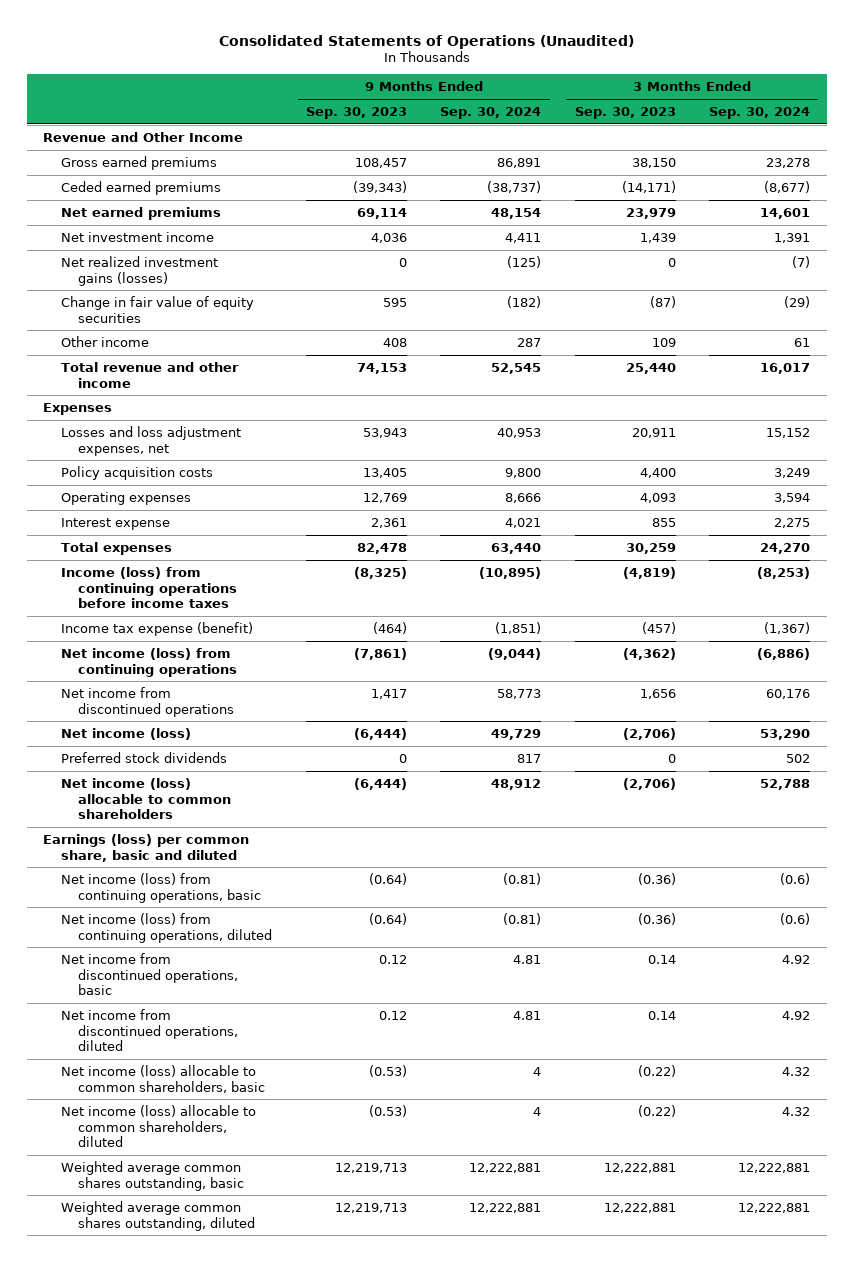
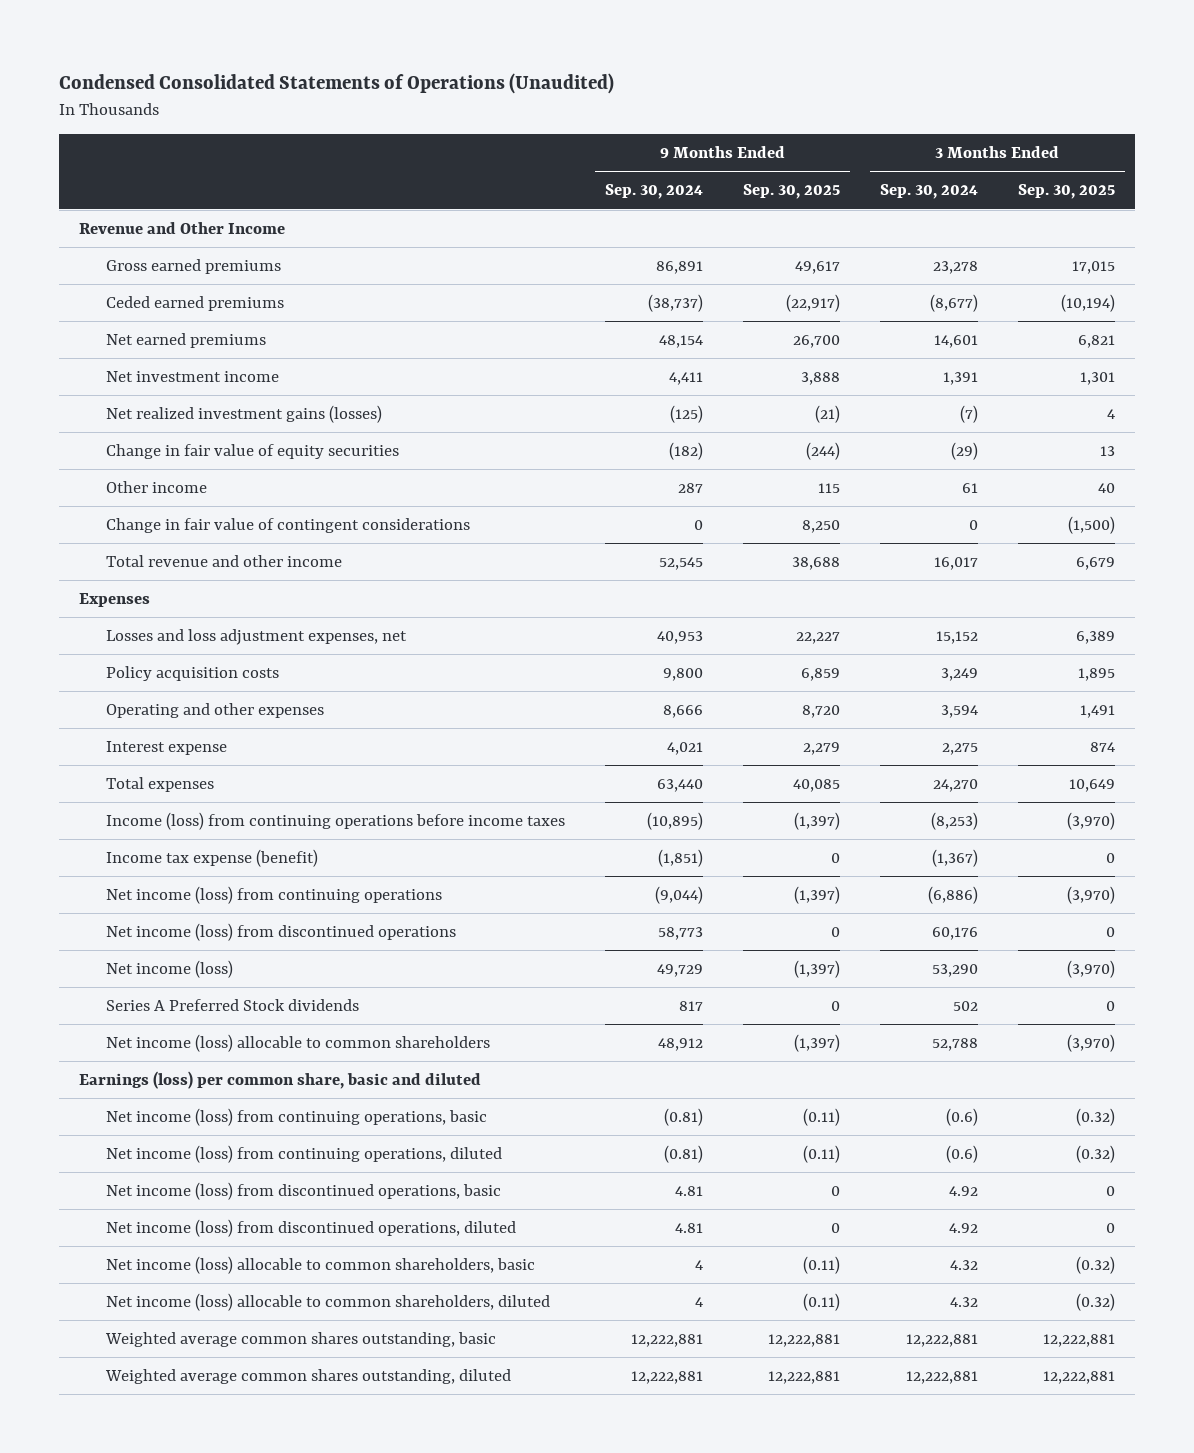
[218,34,634,49] Consolidated Statements of Operations (Unaudited) -> [59,72,615,94] Condensed Consolidated Statements of Operations (Unaudited)
[305,106,407,119] Sep. 30, 2023 -> none
[574,106,676,119] Sep. 30, 2023 -> none
none -> [743,184,841,200] Sep. 30, 2025
none -> [1017,184,1115,200] Sep. 30, 2025
none -> [106,518,471,534] Change in fair value of contingent considerations
[60,491,191,505] Operating expenses -> [106,703,325,719] Operating and other expenses
[60,686,235,717] Net income from discontinued operations -> [106,923,457,942] Net income (loss) from discontinued operations
[60,751,227,763] Preferred stock dividends -> [106,999,360,1012] Series A Preferred Stock dividends
[60,952,239,996] Net income from discontinued operations, basic -> [106,1182,502,1201] Net income (loss) from discontinued operations, basic
[60,1008,239,1052] Net income from discontinued operations, diluted -> [106,1219,517,1238] Net income (loss) from discontinued operations, diluted

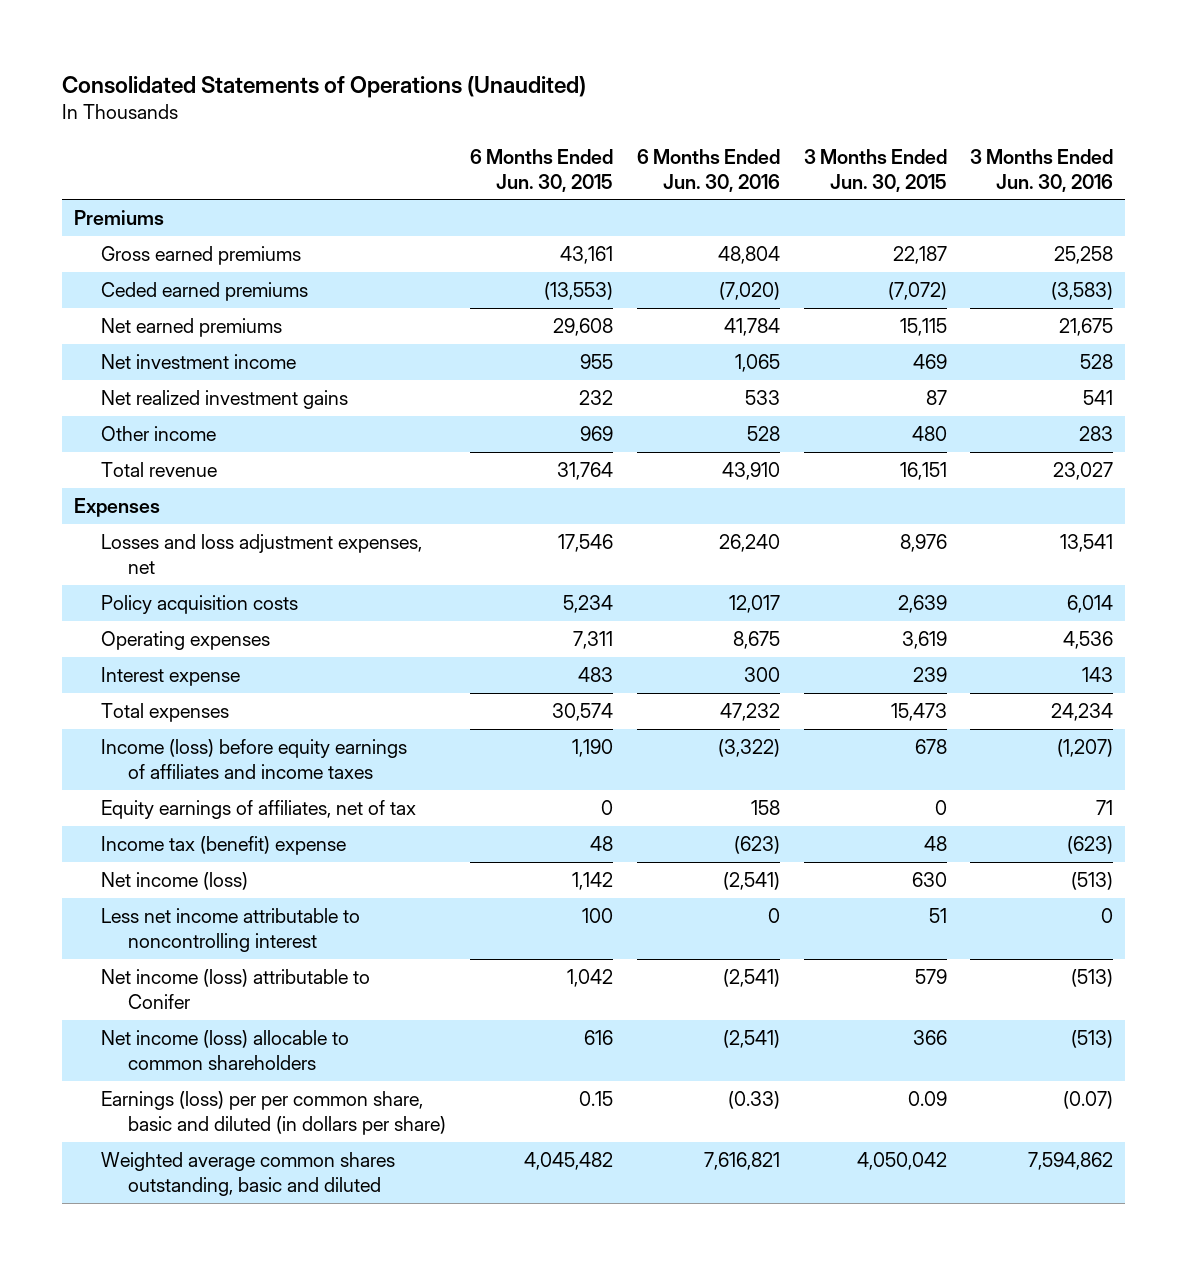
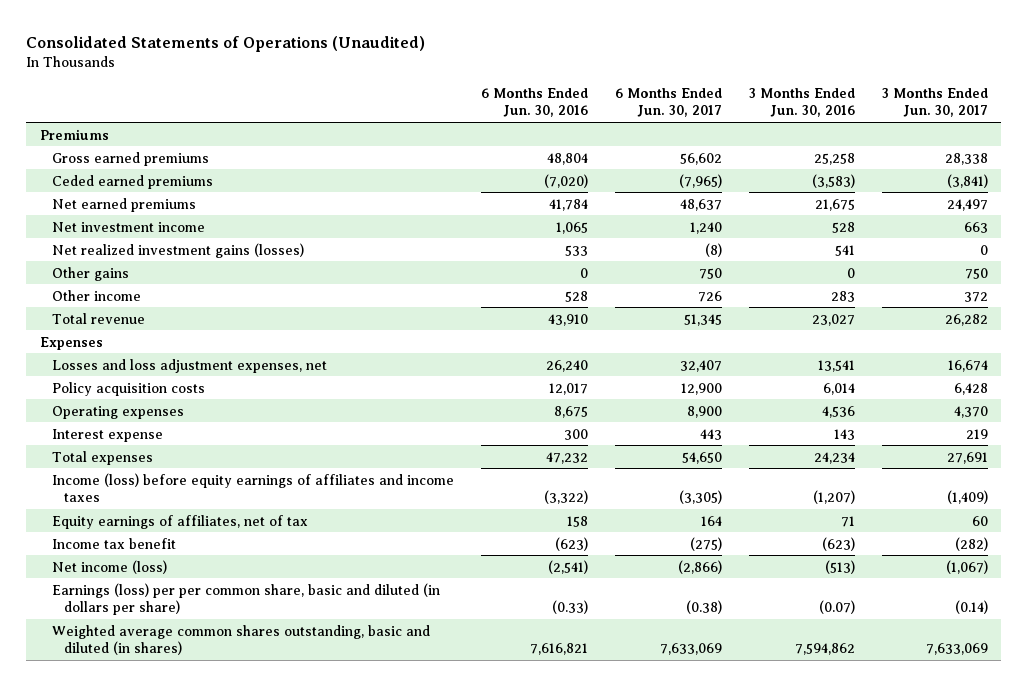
[470,148,614,192] 6 Months Ended Jun. 30, 2015 -> none
[803,148,947,192] 3 Months Ended Jun. 30, 2015 -> none
none -> [614,87,722,118] 6 Months Ended Jun. 30, 2017
none -> [881,87,988,118] 3 Months Ended Jun. 30, 2017
[101,390,349,410] Net realized investment gains -> [51,242,304,258] Net realized investment gains (losses)
none -> [51,266,129,281] Other gains
[101,836,347,856] Income tax (benefit) expense -> [51,537,176,549] Income tax benefit
[101,908,361,953] Less net income attributable to noncontrolling interest -> none
[101,969,371,1010] Net income (loss) attributable to Conifer -> none
[101,1030,350,1071] Net income (loss) allocable to common shareholders -> none
[101,1152,396,1197] Weighted average common shares outstanding, basic and diluted -> [51,624,430,656] Weighted average common shares outstanding, basic and diluted (in shares)

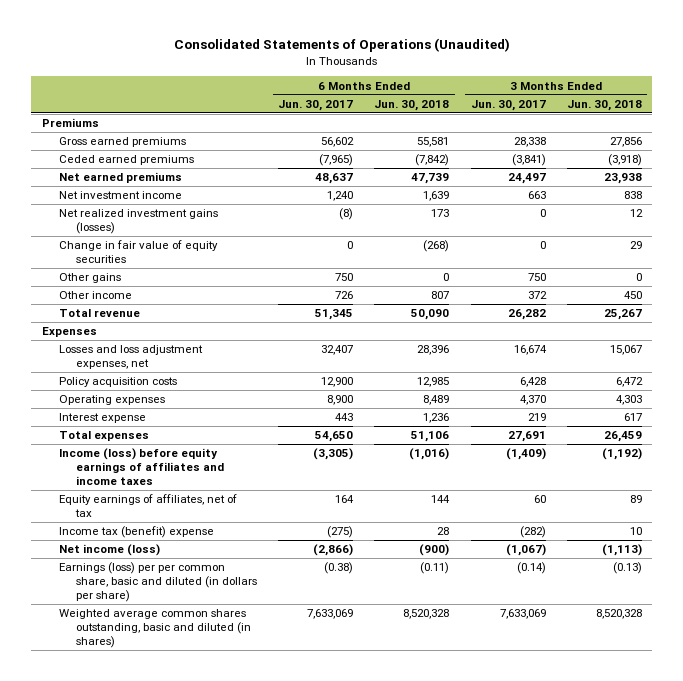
[480,87,588,118] 6 Months Ended Jun. 30, 2016 -> none
[748,87,855,118] 3 Months Ended Jun. 30, 2016 -> none
none -> [374,99,450,111] Jun. 30, 2018
none -> [566,99,642,111] Jun. 30, 2018
none -> [58,240,218,264] Change in fair value of equity securities
[51,537,176,549] Income tax benefit -> [58,526,214,539] Income tax (benefit) expense

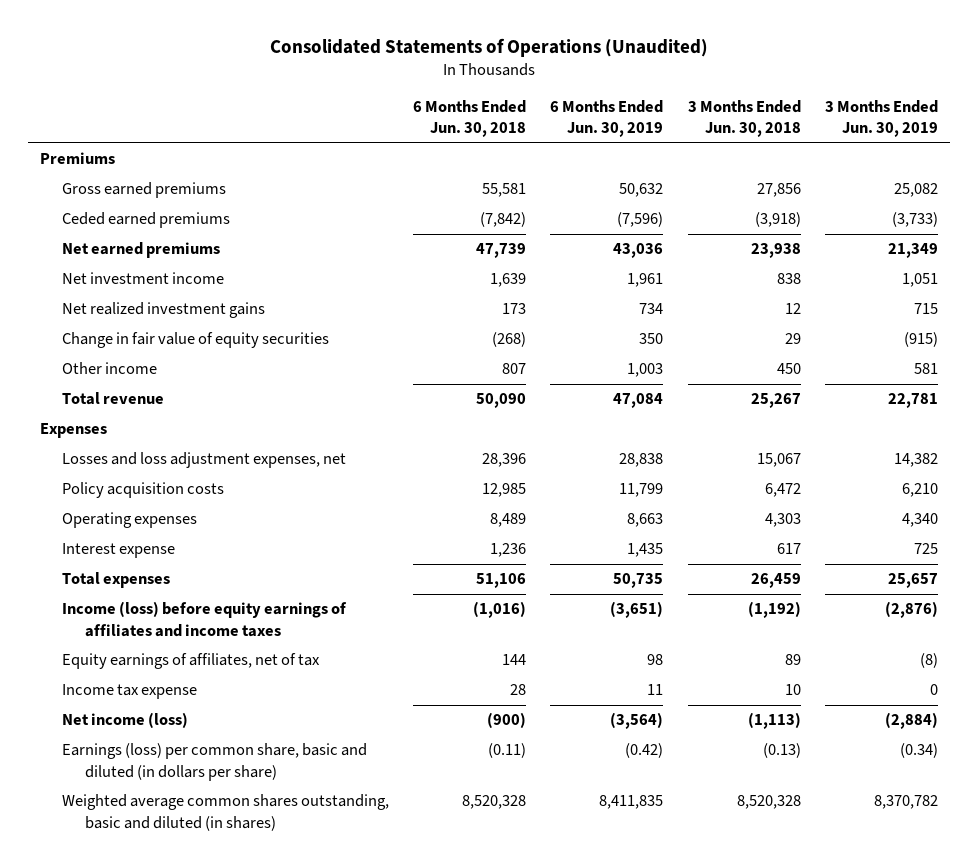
[278,99,354,111] Jun. 30, 2017 -> none
[470,99,546,111] Jun. 30, 2017 -> none
none -> [550,100,664,138] 6 Months Ended Jun. 30, 2019
none -> [824,100,938,138] 3 Months Ended Jun. 30, 2019
[58,209,218,235] Net realized investment gains (losses) -> [62,302,266,319] Net realized investment gains
[58,273,121,284] Other gains -> none
[58,526,214,539] Income tax (benefit) expense -> [62,684,198,700] Income tax expense
[58,562,257,602] Earnings (loss) per per common share, basic and diluted (in dollars per share) -> [62,743,368,781] Earnings (loss) per common share, basic and diluted (in dollars per share)

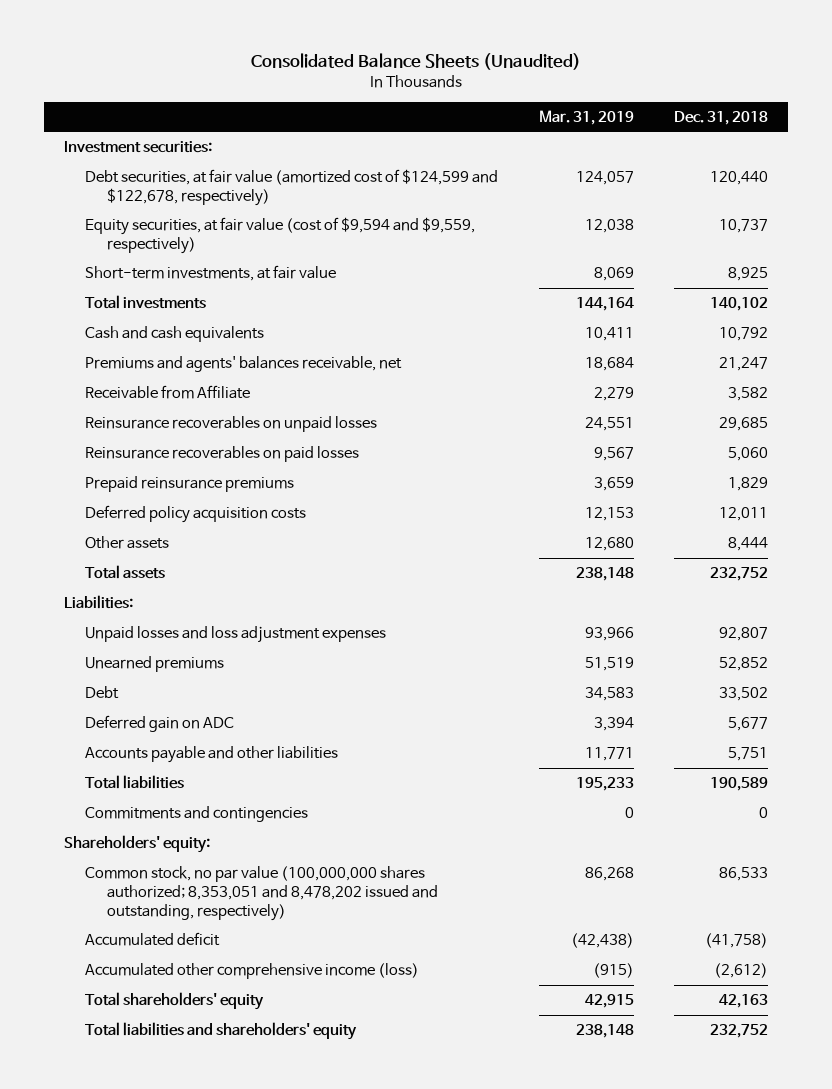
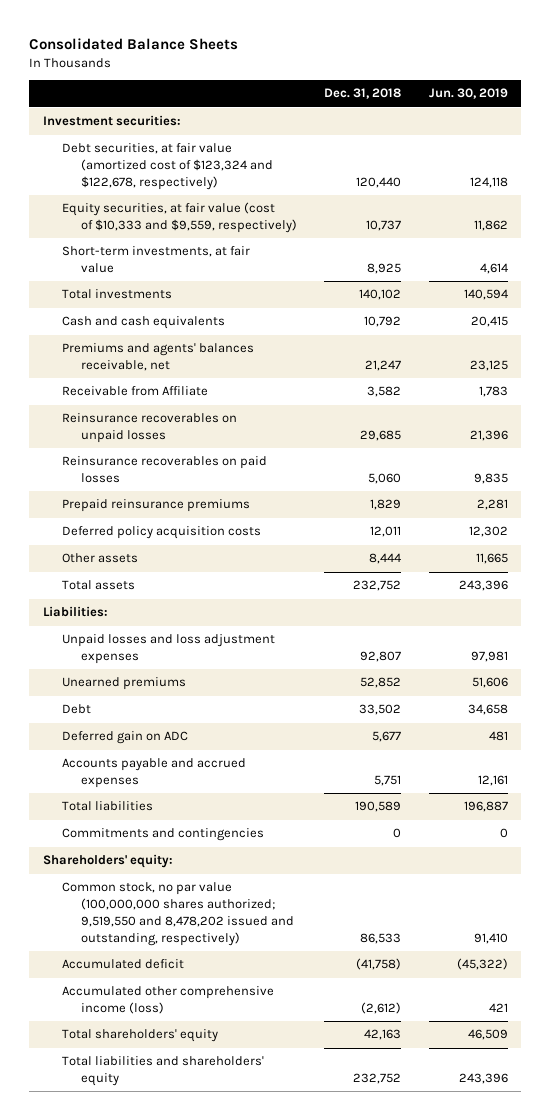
[250,53,581,71] Consolidated Balance Sheets (Unaudited) -> [29,38,239,51] Consolidated Balance Sheets
[538,109,634,125] Mar. 31, 2019 -> none
none -> [428,88,508,100] Jun. 30, 2019
[85,169,499,206] Debt securities, at fair value (amortized cost of $124,599 and $122,678, respectively) -> [61,143,274,190] Debt securities, at fair value (amortized cost of $123,324 and $122,678, respectively)
[85,217,476,254] Equity securities, at fair value (cost of $9,594 and $9,559, respectively) -> [61,202,298,234] Equity securities, at fair value (cost of $10,333 and $9,559, respectively)
[85,746,339,764] Accounts payable and other liabilities -> [61,758,246,789] Accounts payable and accrued expenses
[85,866,438,921] Common stock, no par value (100,000,000 shares authorized; 8,353,051 and 8,478,202 issued and outstanding, respectively) -> [61,882,295,946] Common stock, no par value (100,000,000 shares authorized; 9,519,550 and 8,478,202 issued and outstanding, respectively)

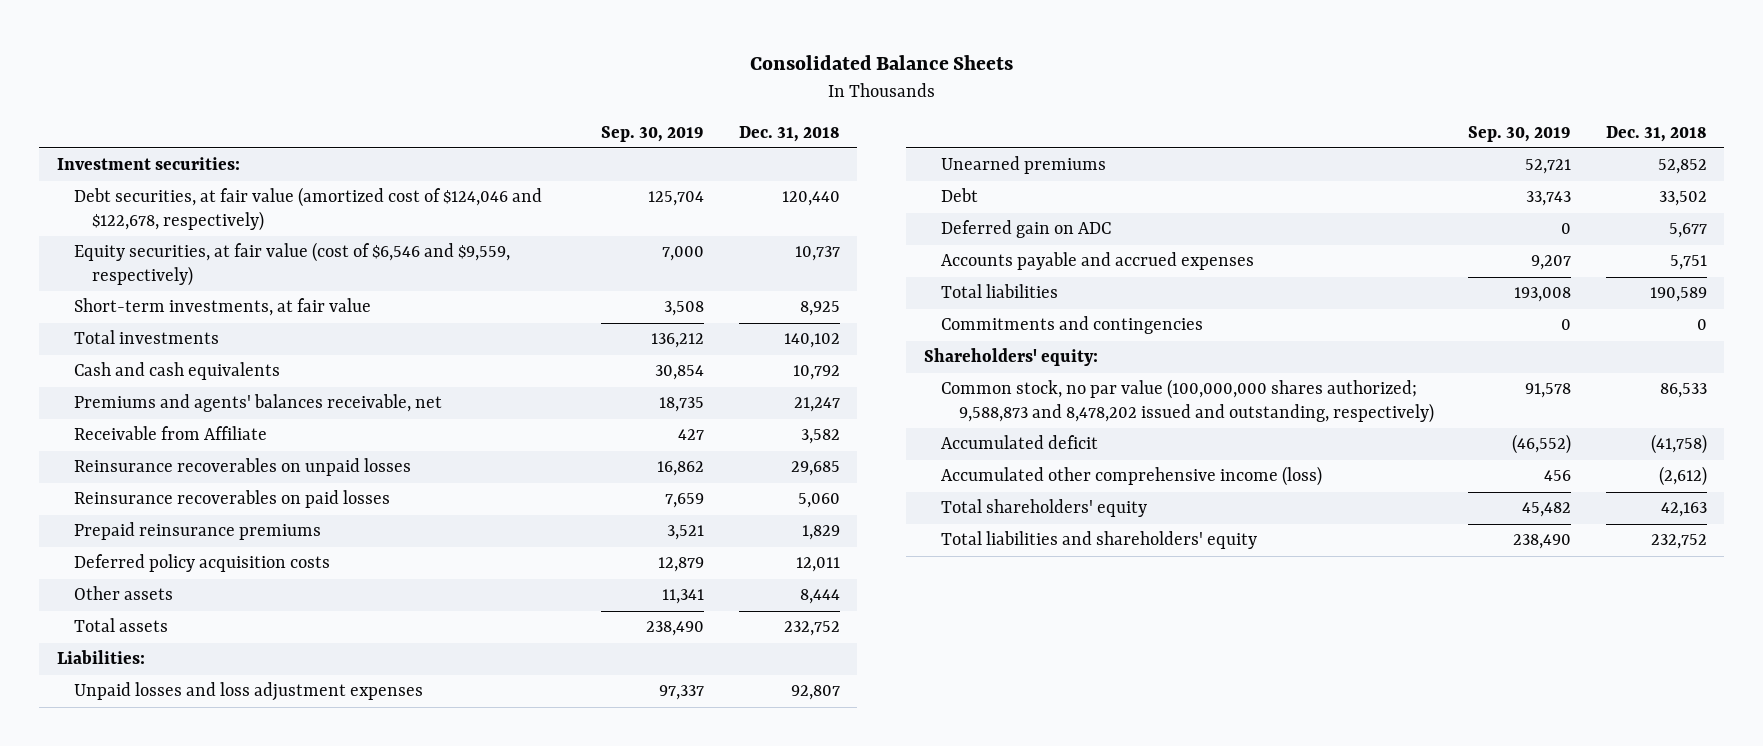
[428,88,508,100] Jun. 30, 2019 -> none
none -> [601,125,705,142] Sep. 30, 2019
[61,143,274,190] Debt securities, at fair value (amortized cost of $123,324 and $122,678, respectively) -> [74,187,543,232] Debt securities, at fair value (amortized cost of $124,046 and $122,678, respectively)
[61,202,298,234] Equity securities, at fair value (cost of $10,333 and $9,559, respectively) -> [74,242,511,287] Equity securities, at fair value (cost of $6,546 and $9,559, respectively)
[61,882,295,946] Common stock, no par value (100,000,000 shares authorized; 9,519,550 and 8,478,202 issued and outstanding, respectively) -> [941,379,1434,424] Common stock, no par value (100,000,000 shares authorized; 9,588,873 and 8,478,202 issued and outstanding, respectively)

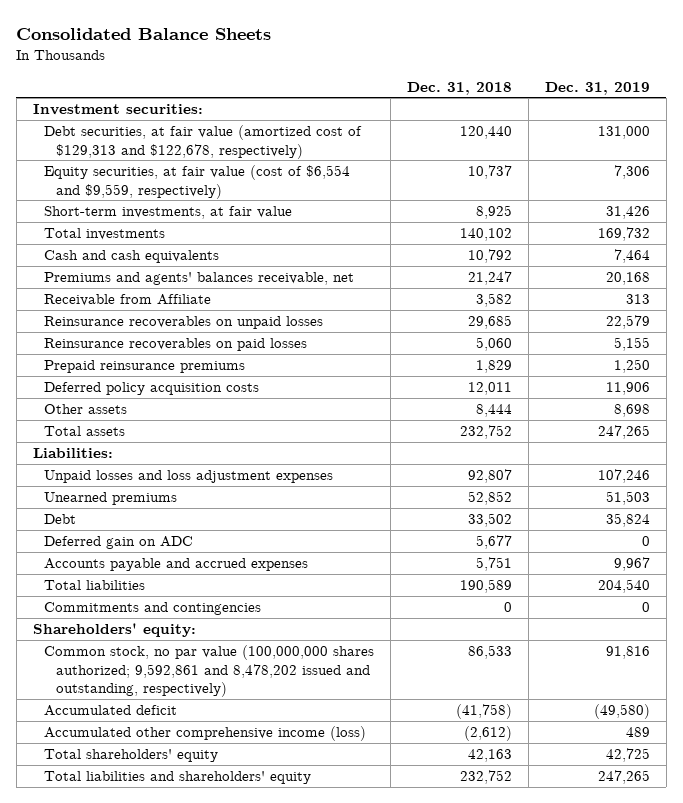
[601,125,705,142] Sep. 30, 2019 -> none
none -> [544,81,650,95] Dec. 31, 2019
[74,187,543,232] Debt securities, at fair value (amortized cost of $124,046 and $122,678, respectively) -> [44,125,363,159] Debt securities, at fair value (amortized cost of $129,313 and $122,678, respectively)
[74,242,511,287] Equity securities, at fair value (cost of $6,546 and $9,559, respectively) -> [44,165,351,199] Equity securities, at fair value (cost of $6,554 and $9,559, respectively)
[941,379,1434,424] Common stock, no par value (100,000,000 shares authorized; 9,588,873 and 8,478,202 issued and outstanding, respectively) -> [44,645,375,697] Common stock, no par value (100,000,000 shares authorized; 9,592,861 and 8,478,202 issued and outstanding, respectively)

